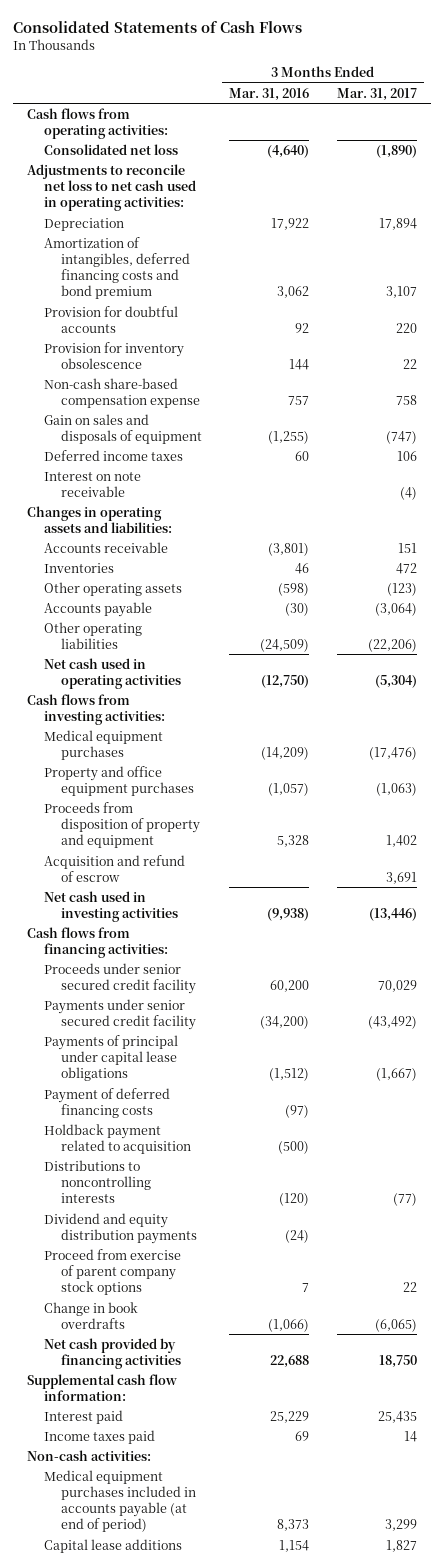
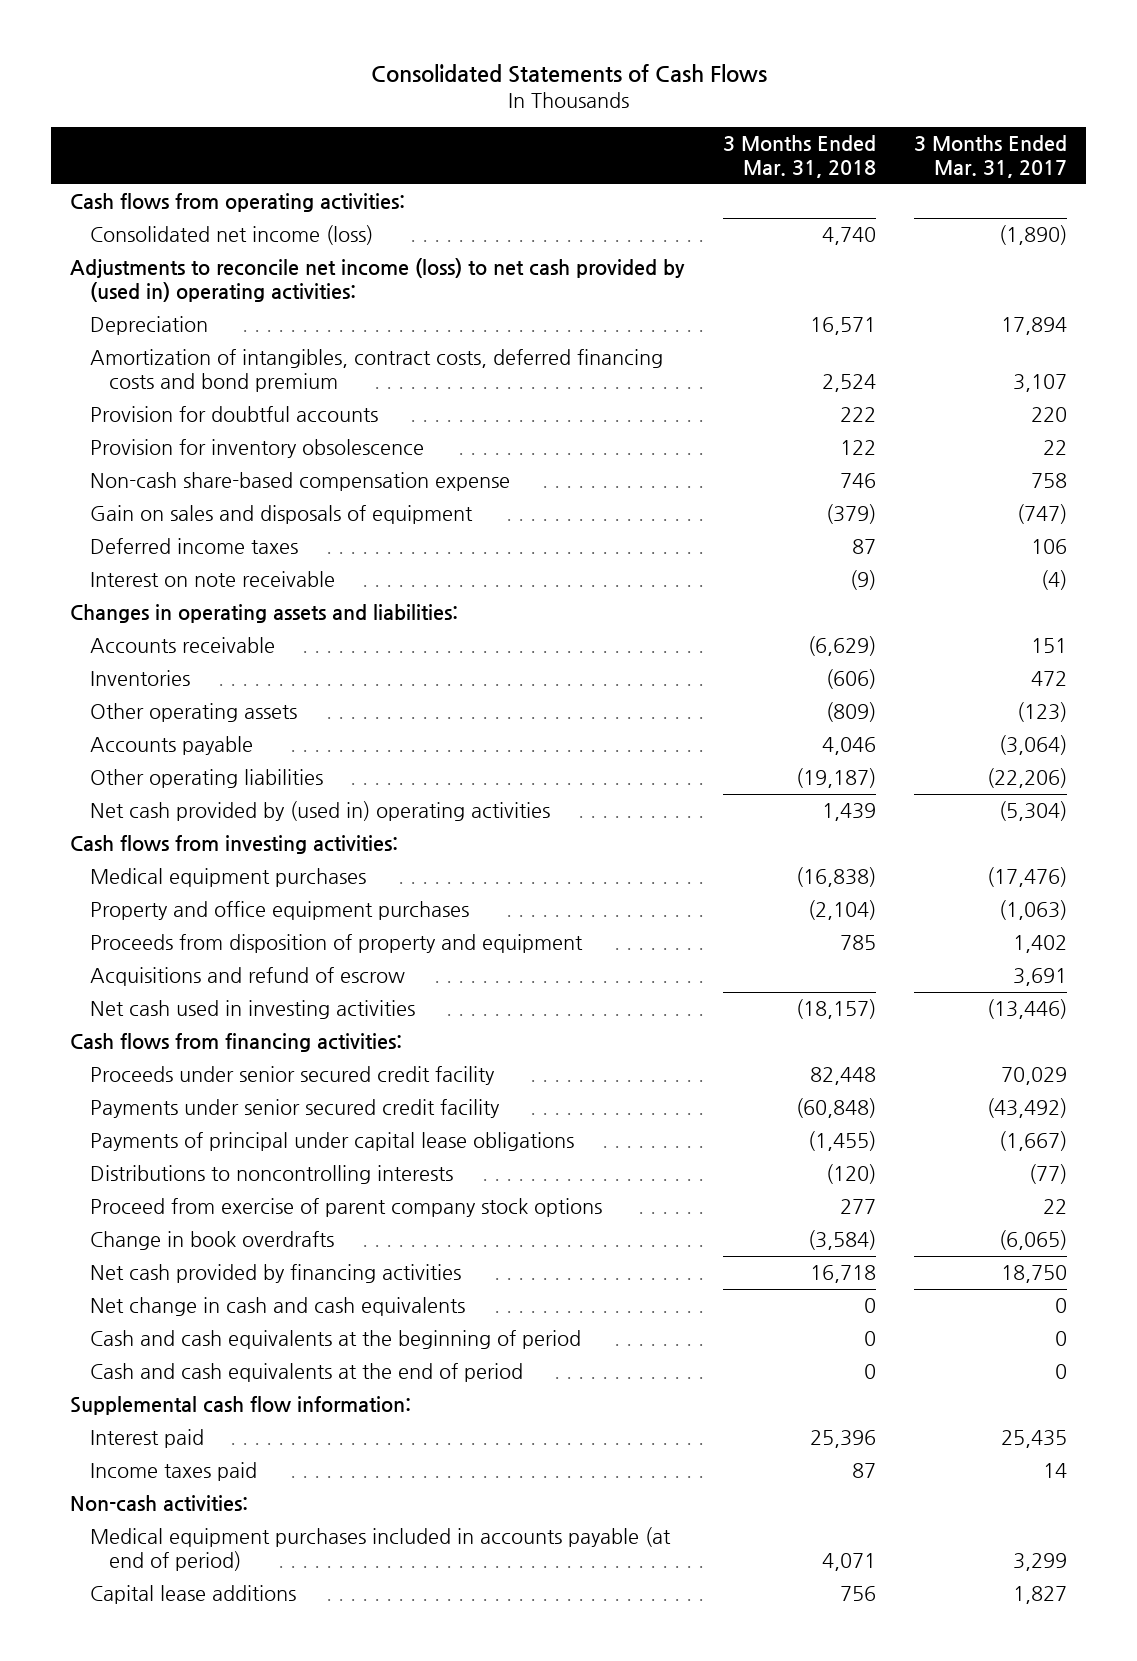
[229,87,310,101] Mar. 31, 2016 -> none
none -> [722,135,876,179] 3 Months Ended Mar. 31, 2018
[43,143,178,155] Consolidated net loss -> [89,225,373,246] Consolidated net income (loss)
[27,163,196,211] Adjustments to reconcile net loss to net cash used in operating activities: -> [70,258,686,303] Adjustments to reconcile net income (loss) to net cash provided by (used in) operating activities:
[43,236,190,299] Amortization of intangibles, deferred financing costs and bond premium -> [89,349,663,393] Amortization of intangibles, contract costs, deferred financing costs and bond premium
[43,657,181,689] Net cash used in operating activities -> [89,801,550,822] Net cash provided by (used in) operating activities
[43,854,185,882] Acquisition and refund of escrow -> [89,967,405,987] Acquisitions and refund of escrow
[43,1087,170,1118] Payment of deferred financing costs -> none
[43,1123,191,1154] Holdback payment related to acquisition -> none
[43,1212,197,1244] Dividend and equity distribution payments -> none
none -> [89,1297,465,1317] Net change in cash and cash equivalents
none -> [89,1330,581,1350] Cash and cash equivalents at the beginning of period
none -> [89,1363,523,1383] Cash and cash equivalents at the end of period

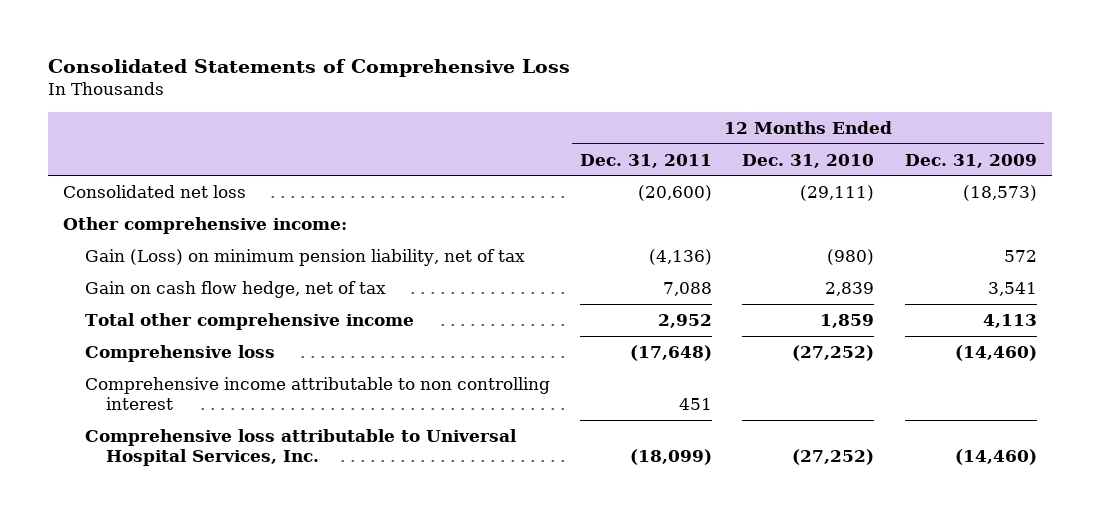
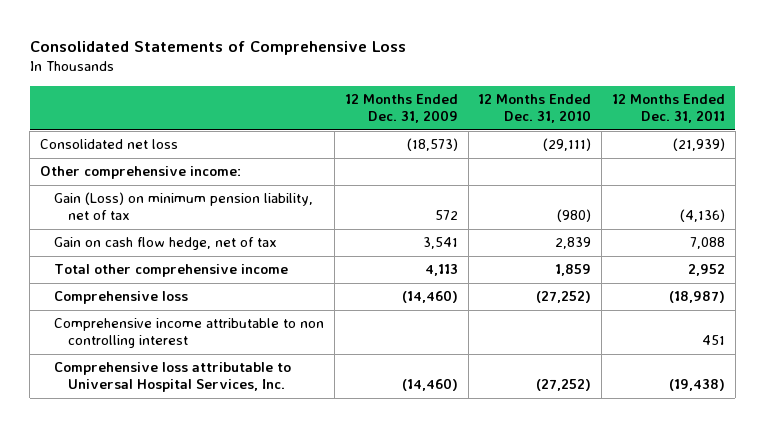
[638,184,713,201] (20,600) -> [673,138,726,152] (21,939)
[630,344,713,361] (17,648) -> [669,291,726,304] (18,987)
[630,448,713,465] (18,099) -> [669,379,726,392] (19,438)

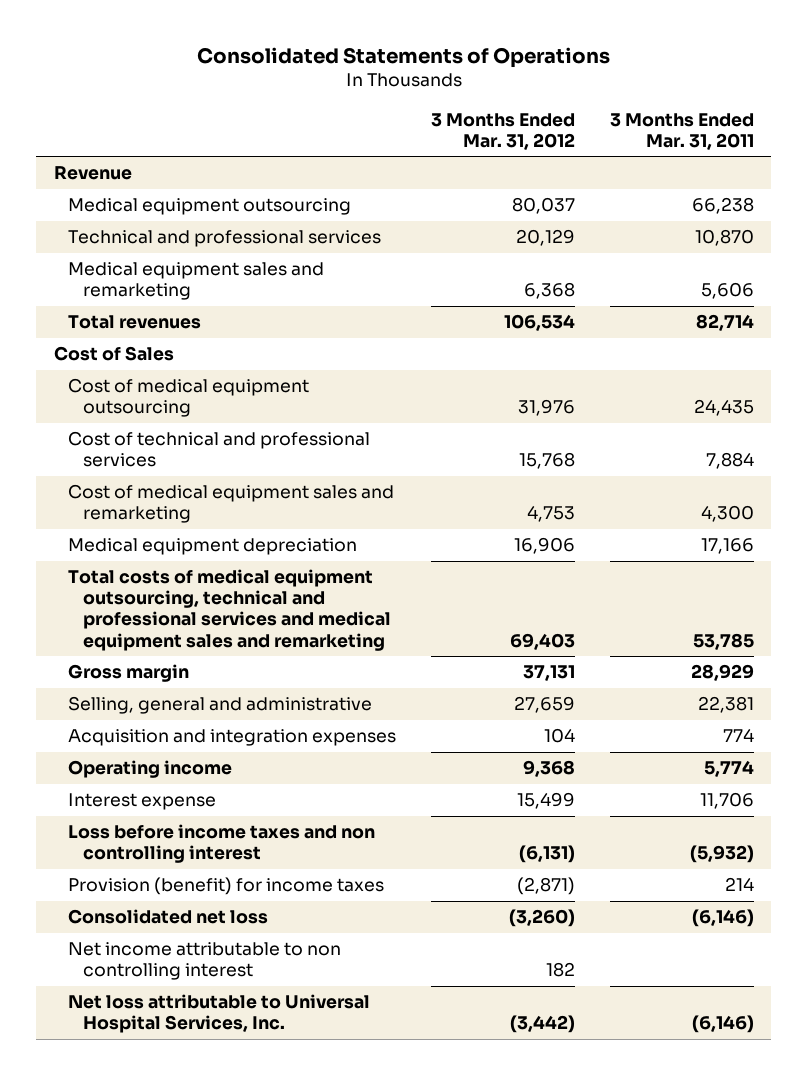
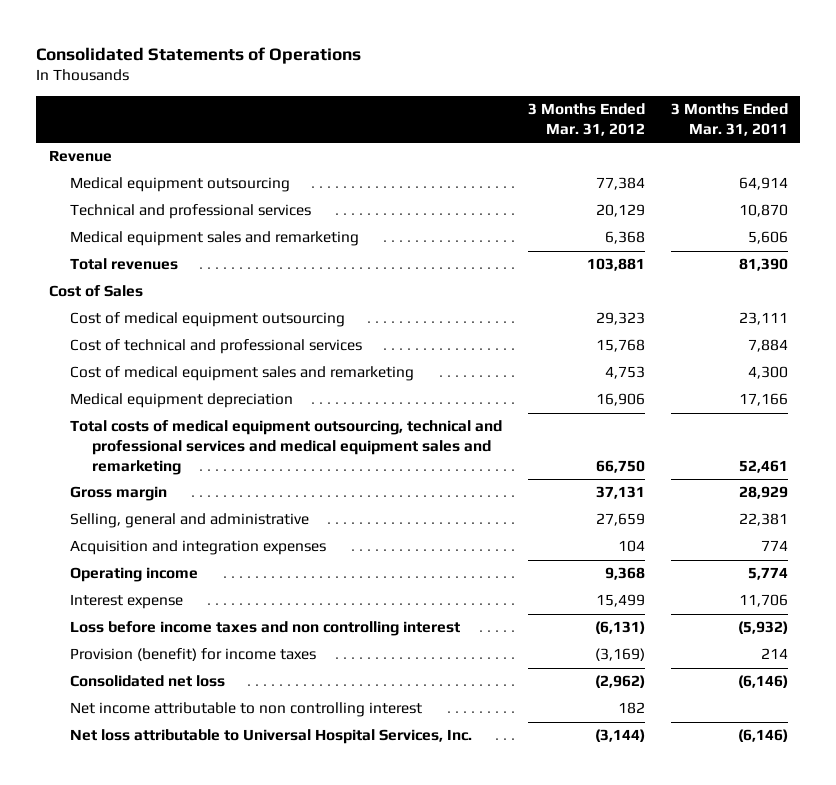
[512,197,576,215] 80,037 -> [595,177,645,191] 77,384
[691,197,754,215] 66,238 -> [738,177,788,191] 64,914
[504,314,576,332] 106,534 -> [586,258,645,272] 103,881
[695,314,754,332] 82,714 -> [738,258,788,272] 81,390
[518,399,576,417] 31,976 -> [595,312,645,326] 29,323
[693,399,754,417] 24,435 -> [738,312,788,326] 23,111
[510,632,576,650] 69,403 -> [595,459,645,473] 66,750
[692,632,754,650] 53,785 -> [738,459,788,473] 52,461
[517,877,576,896] (2,871) -> [594,648,645,662] (3,169)
[509,909,576,928] (3,260) -> [594,675,645,689] (2,962)
[510,1015,576,1034] (3,442) -> [594,729,645,743] (3,144)

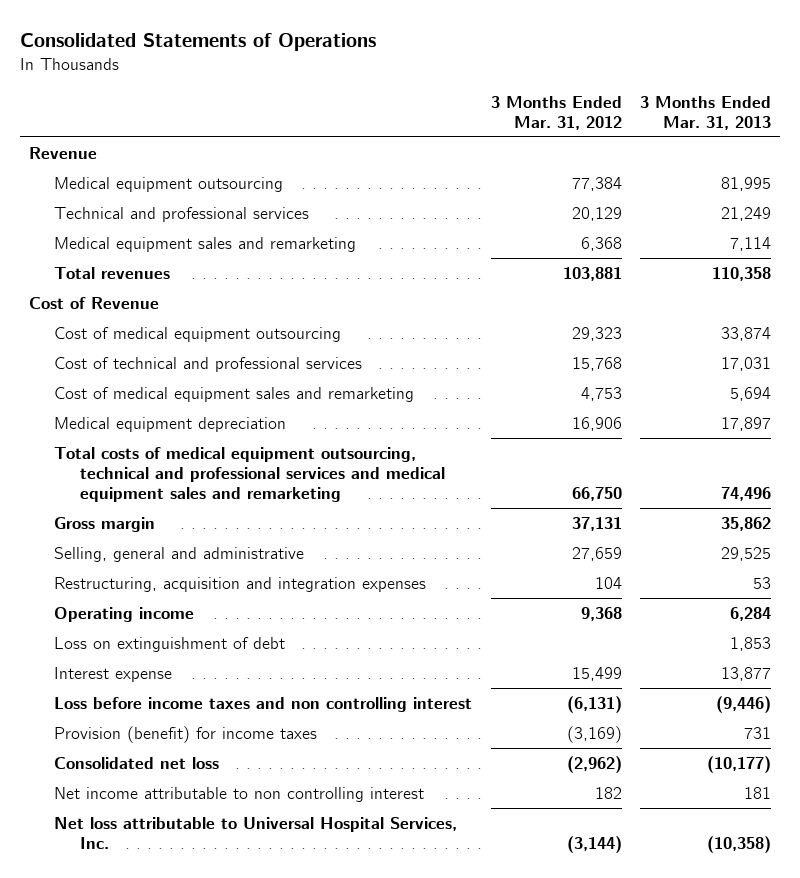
[670,103,788,136] 3 Months Ended Mar. 31, 2011 -> none
none -> [639,95,771,130] 3 Months Ended Mar. 31, 2013
[48,285,143,298] Cost of Sales -> [29,296,160,309] Cost of Revenue
[70,540,327,556] Acquisition and integration expenses -> [54,576,427,592] Restructuring, acquisition and integration expenses
none -> [54,636,286,652] Loss on extinguishment of debt

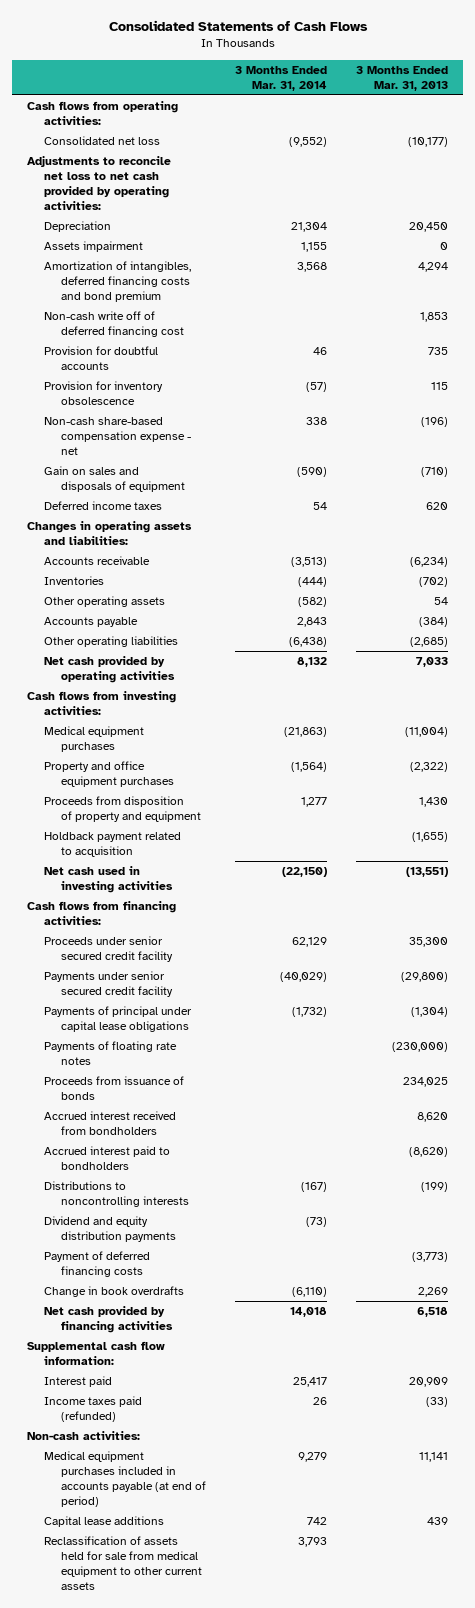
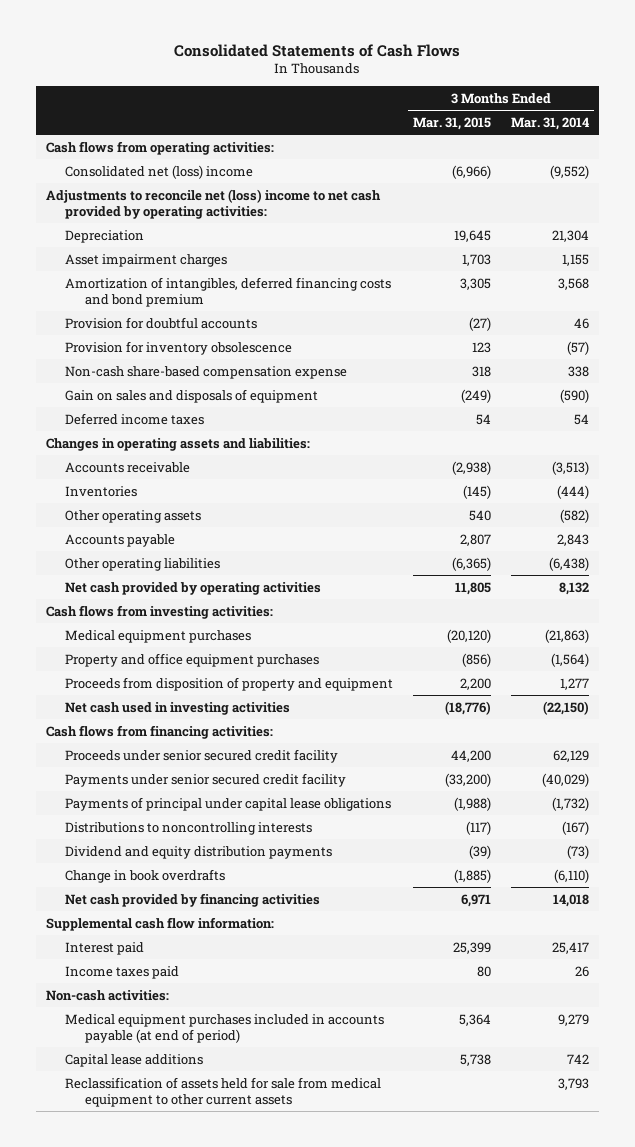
[356,65,449,91] 3 Months Ended Mar. 31, 2013 -> none
none -> [413,116,492,130] Mar. 31, 2015
[44,136,161,146] Consolidated net loss -> [65,164,254,179] Consolidated net (loss) income
[26,156,171,210] Adjustments to reconcile net loss to net cash provided by operating activities: -> [45,188,381,219] Adjustments to reconcile net (loss) income to net cash provided by operating activities:
[44,241,144,253] Assets impairment -> [65,253,228,267] Asset impairment charges
[44,311,185,338] Non-cash write off of deferred financing cost -> none
[44,417,192,455] Non-cash share-based compensation expense - net -> [65,365,348,379] Non-cash share-based compensation expense
[44,832,182,858] Holdback payment related to acquisition -> none
[44,1041,178,1066] Payments of floating rate notes -> none
[44,1076,185,1101] Proceeds from issuance of bonds -> none
[44,1111,177,1136] Accrued interest received from bondholders -> none
[44,1146,171,1171] Accrued interest paid to bondholders -> none
[44,1251,151,1278] Payment of deferred financing costs -> none
[44,1396,143,1423] Income taxes paid (refunded) -> [65,965,180,979] Income taxes paid

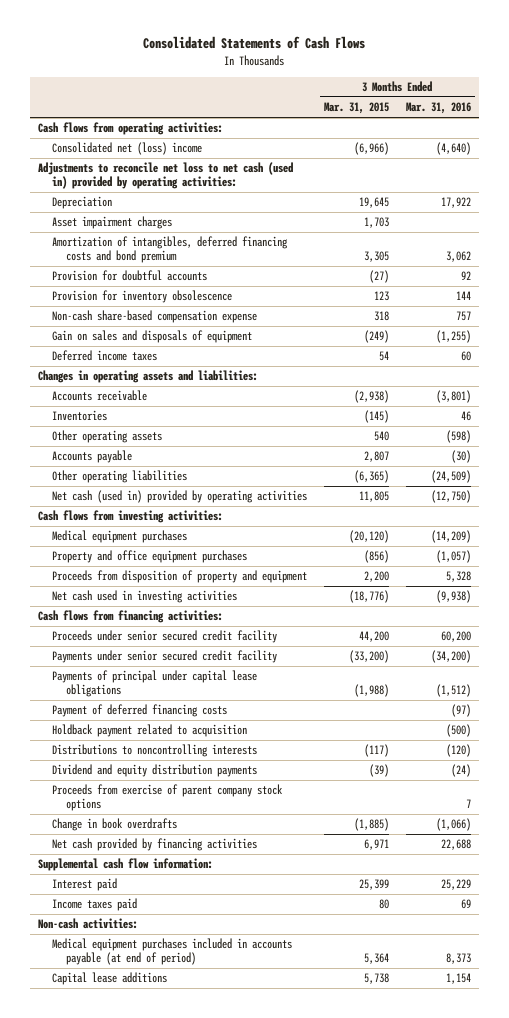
[511,116,590,130] Mar. 31, 2014 -> none
none -> [405,102,471,115] Mar. 31, 2016
[45,188,381,219] Adjustments to reconcile net (loss) income to net cash provided by operating activities: -> [38,162,294,190] Adjustments to reconcile net loss to net cash (used in) provided by operating activities:
[65,581,322,595] Net cash provided by operating activities -> [51,490,307,504] Net cash (used in) provided by operating activities
none -> [51,704,227,718] Payment of deferred financing costs
none -> [51,724,247,738] Holdback payment related to acquisition
none -> [51,784,283,812] Proceeds from exercise of parent company stock options
[65,1076,382,1107] Reclassification of assets held for sale from medical equipment to other current assets -> none

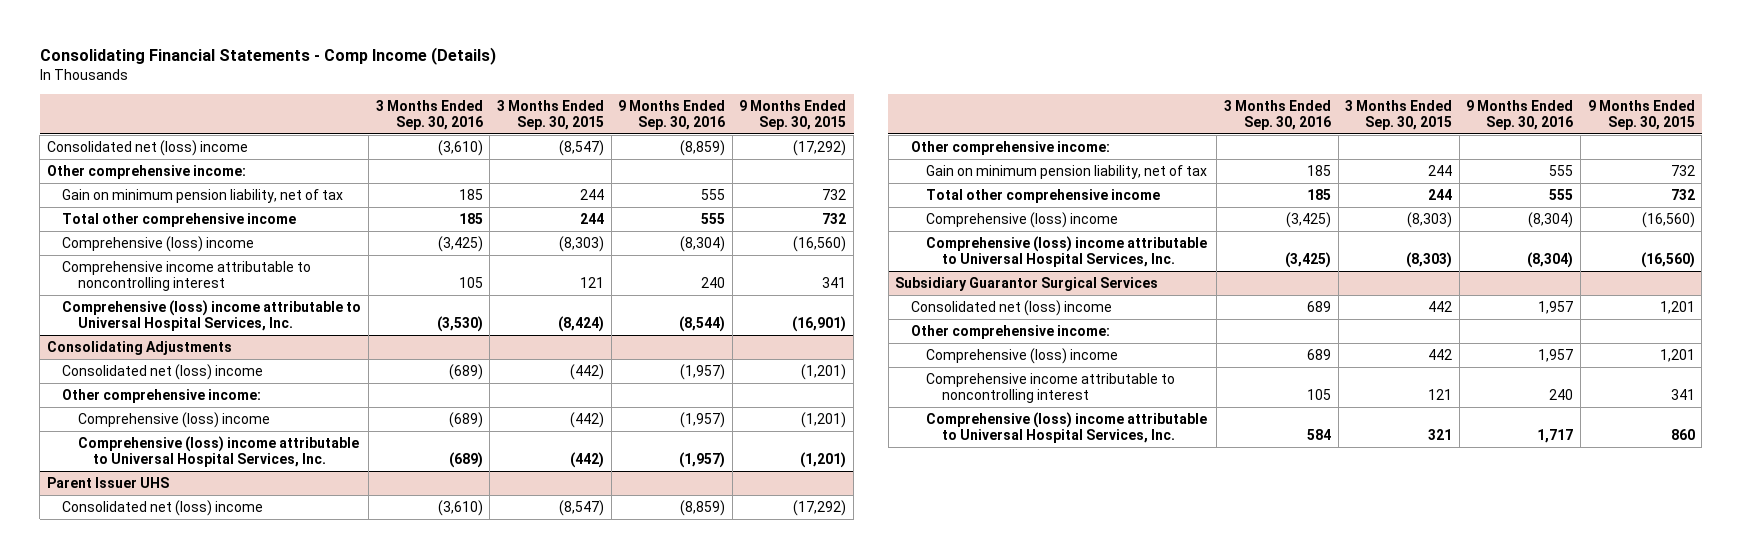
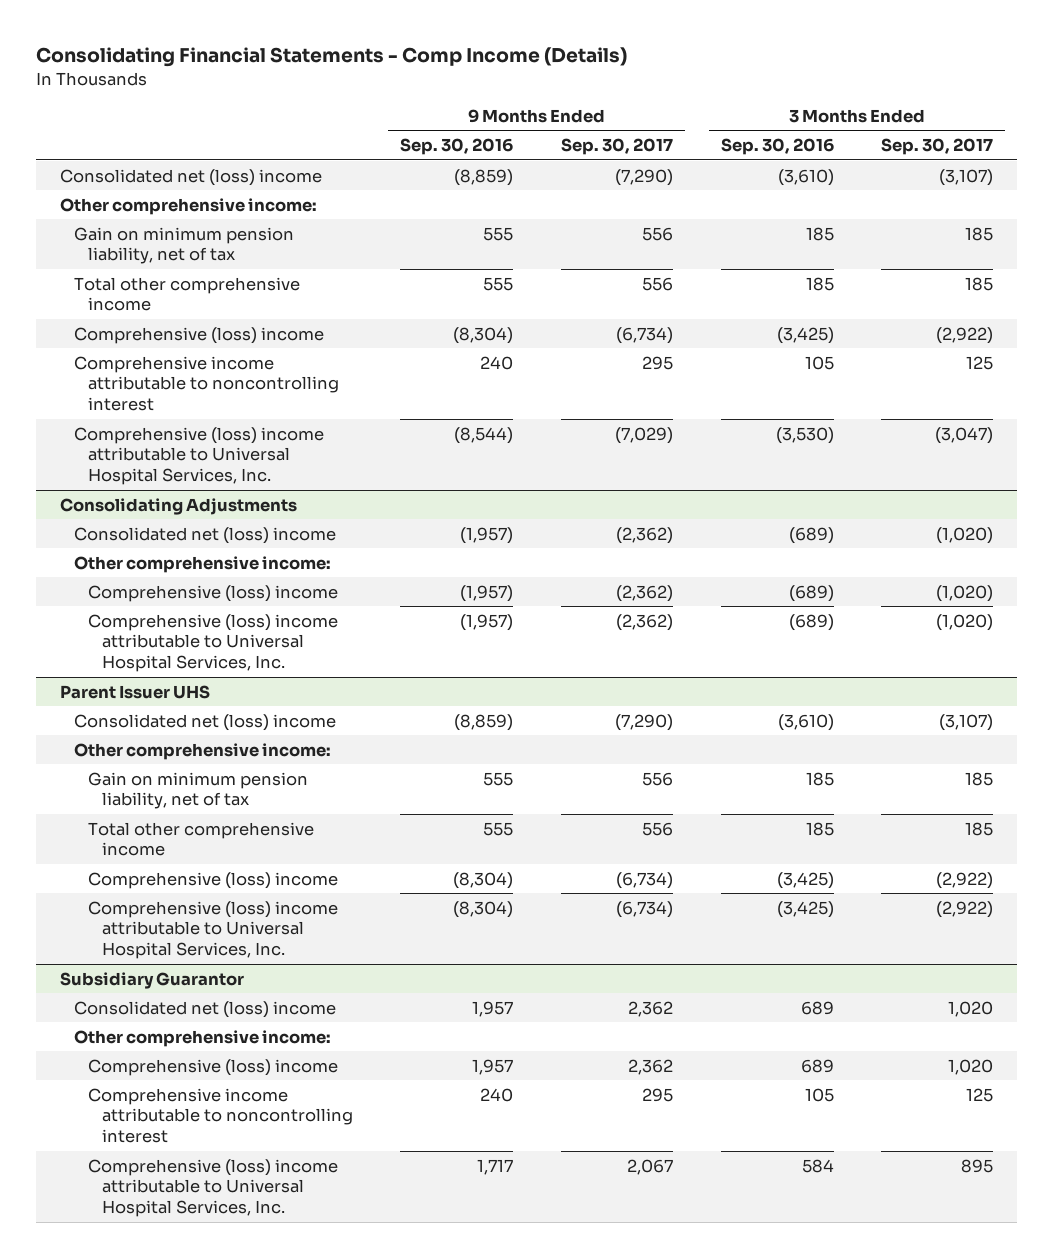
[496,99,604,130] 3 Months Ended Sep. 30, 2015 -> none
[739,99,847,130] 9 Months Ended Sep. 30, 2015 -> none
none -> [561,138,674,156] Sep. 30, 2017
none -> [881,138,994,156] Sep. 30, 2017
[895,276,1159,291] Subsidiary Guarantor Surgical Services -> [60,971,245,989] Subsidiary Guarantor

